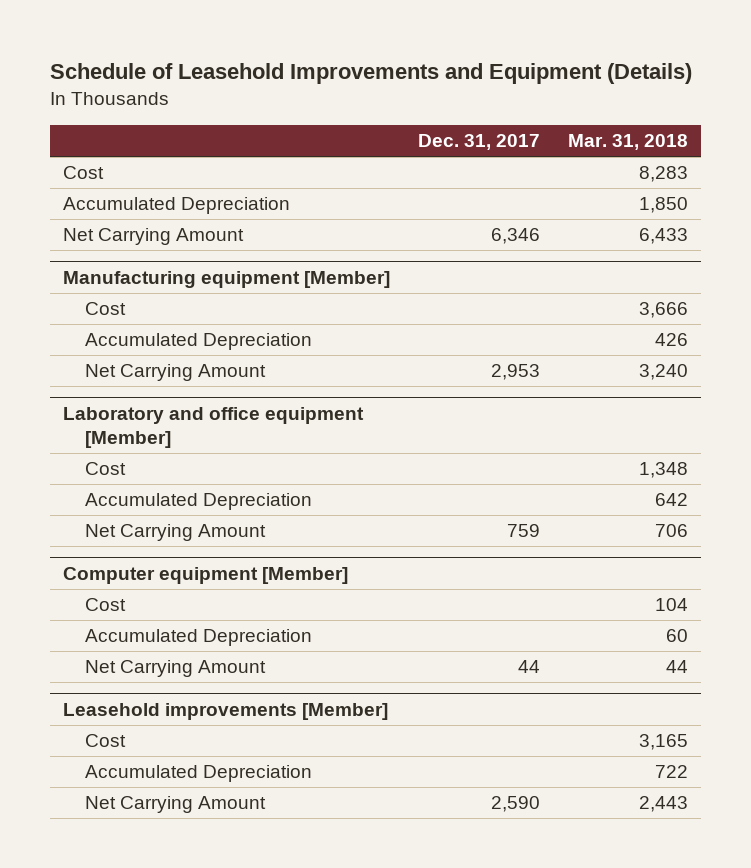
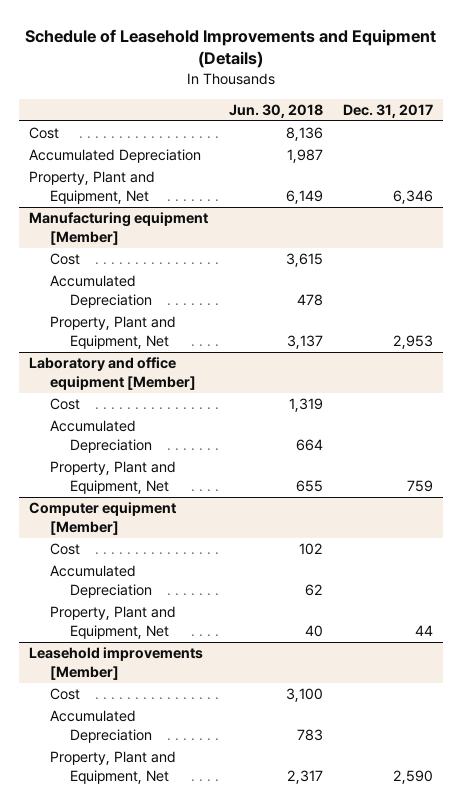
[567,133,688,150] Mar. 31, 2018 -> none
none -> [228,103,323,118] Jun. 30, 2018
[63,228,245,246] Net Carrying Amount -> [29,171,156,204] Property, Plant and Equipment, Net
[85,364,267,382] Net Carrying Amount -> [49,316,176,349] Property, Plant and Equipment, Net
[85,524,267,542] Net Carrying Amount -> [49,461,176,494] Property, Plant and Equipment, Net
[85,660,267,678] Net Carrying Amount -> [49,606,176,639] Property, Plant and Equipment, Net
[85,796,267,814] Net Carrying Amount -> [49,751,176,784] Property, Plant and Equipment, Net

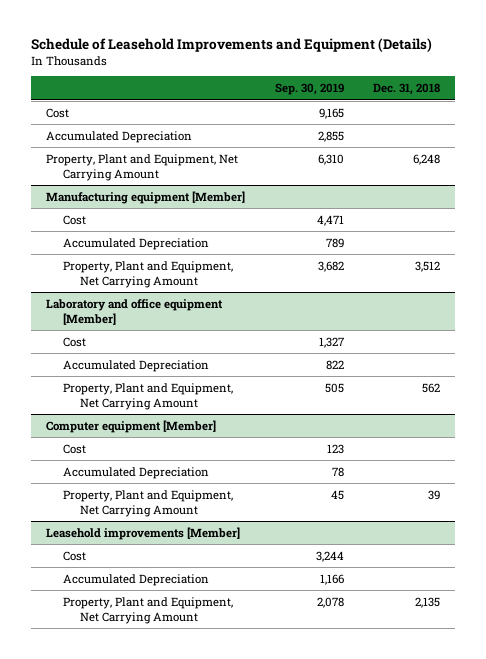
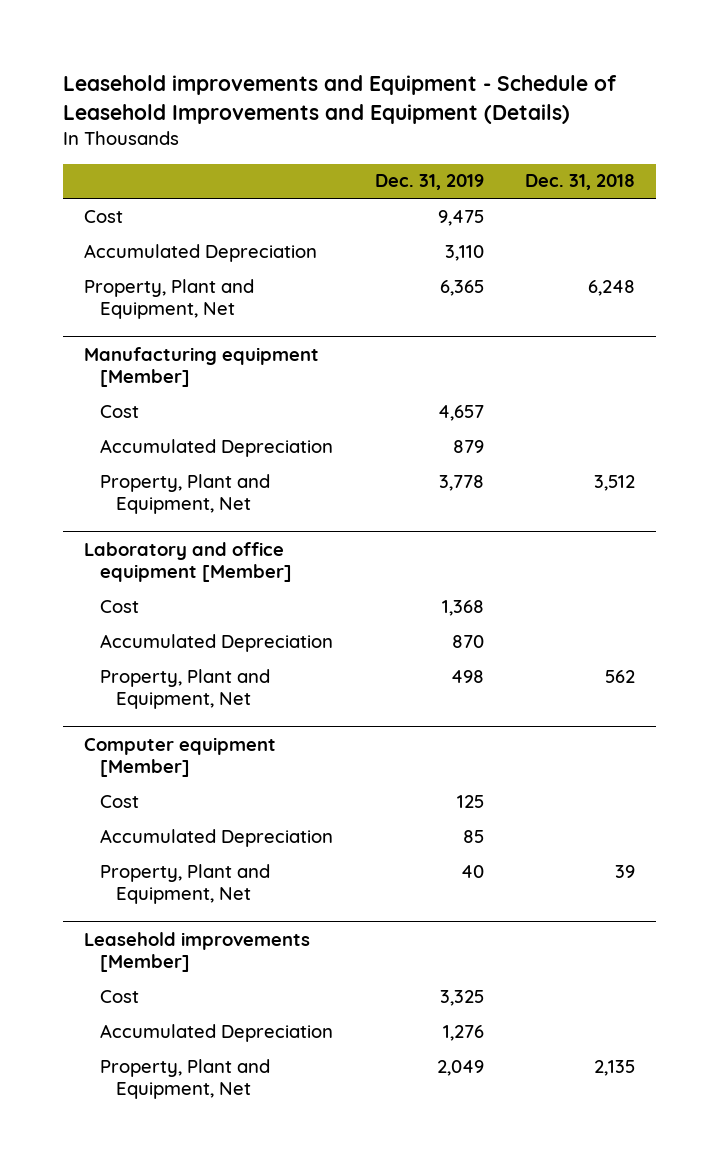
[31,38,433,53] Schedule of Leasehold Improvements and Equipment (Details) -> [62,75,617,125] Leasehold improvements and Equipment - Schedule of Leasehold Improvements and Equipment (Details)
[274,83,344,96] Sep. 30, 2019 -> none
none -> [374,174,484,191] Dec. 31, 2019
[46,153,239,181] Property, Plant and Equipment, Net Carrying Amount -> [83,278,254,319] Property, Plant and Equipment, Net
[63,260,234,288] Property, Plant and Equipment, Net Carrying Amount -> [99,473,270,514] Property, Plant and Equipment, Net
[63,382,234,410] Property, Plant and Equipment, Net Carrying Amount -> [99,668,270,709] Property, Plant and Equipment, Net
[63,489,234,517] Property, Plant and Equipment, Net Carrying Amount -> [99,863,270,904] Property, Plant and Equipment, Net
[63,596,234,624] Property, Plant and Equipment, Net Carrying Amount -> [99,1058,270,1099] Property, Plant and Equipment, Net

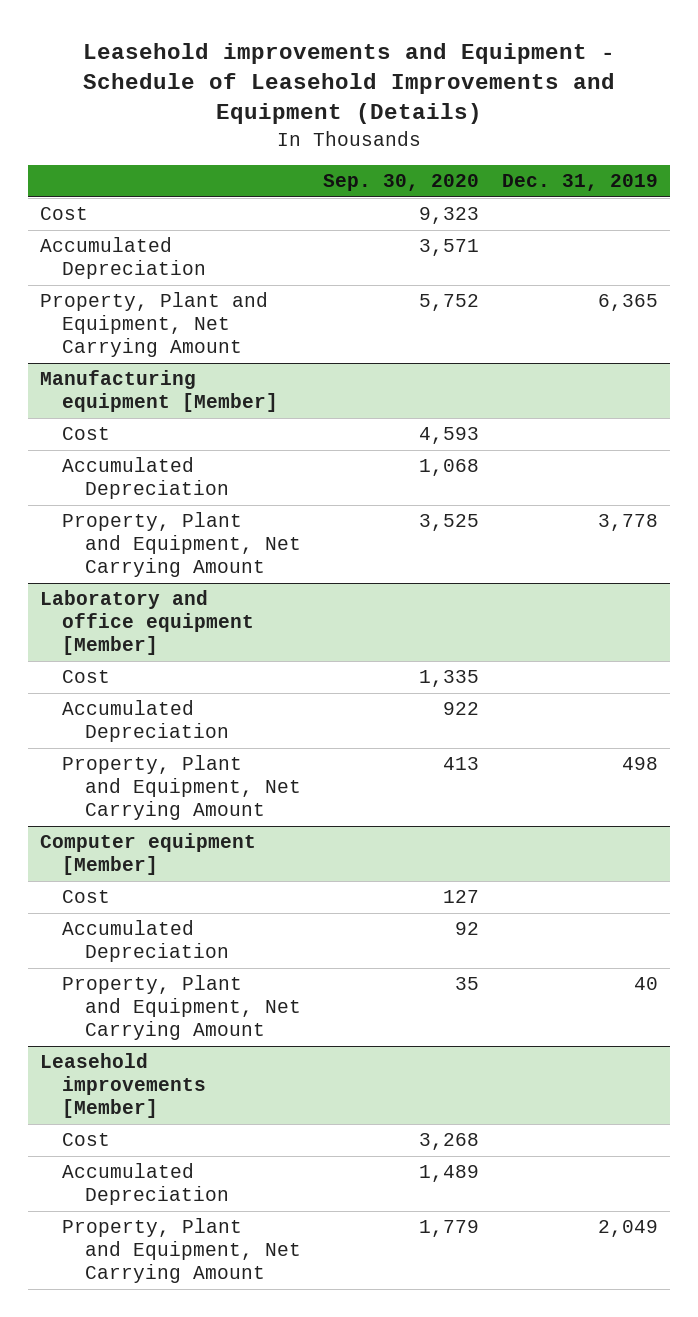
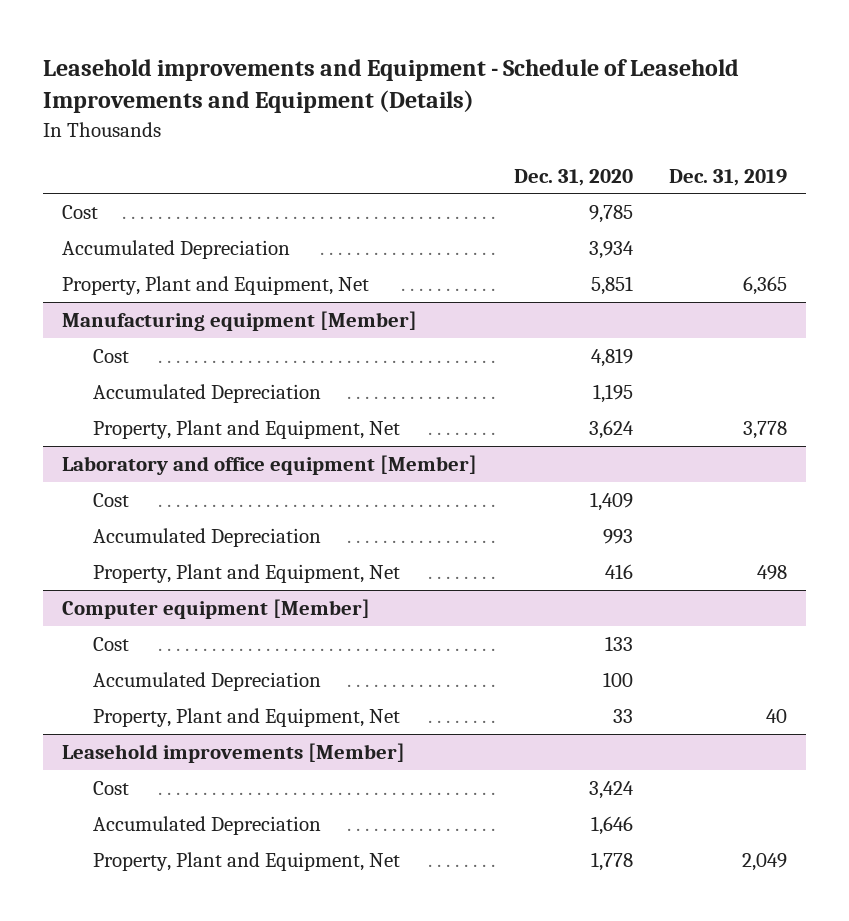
[323,174,480,192] Sep. 30, 2020 -> none
none -> [513,168,633,186] Dec. 31, 2020
[39,292,268,358] Property, Plant and Equipment, Net Carrying Amount -> [61,276,369,296] Property, Plant and Equipment, Net
[62,512,301,578] Property, Plant and Equipment, Net Carrying Amount -> [92,420,400,440] Property, Plant and Equipment, Net
[62,755,301,821] Property, Plant and Equipment, Net Carrying Amount -> [92,564,400,584] Property, Plant and Equipment, Net
[62,975,301,1041] Property, Plant and Equipment, Net Carrying Amount -> [92,708,400,728] Property, Plant and Equipment, Net
[62,1218,301,1284] Property, Plant and Equipment, Net Carrying Amount -> [92,852,400,872] Property, Plant and Equipment, Net

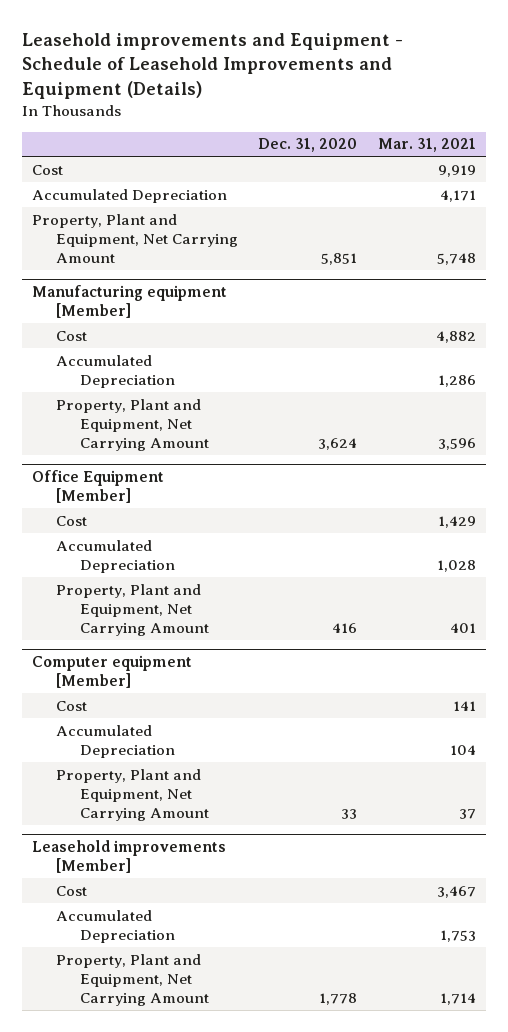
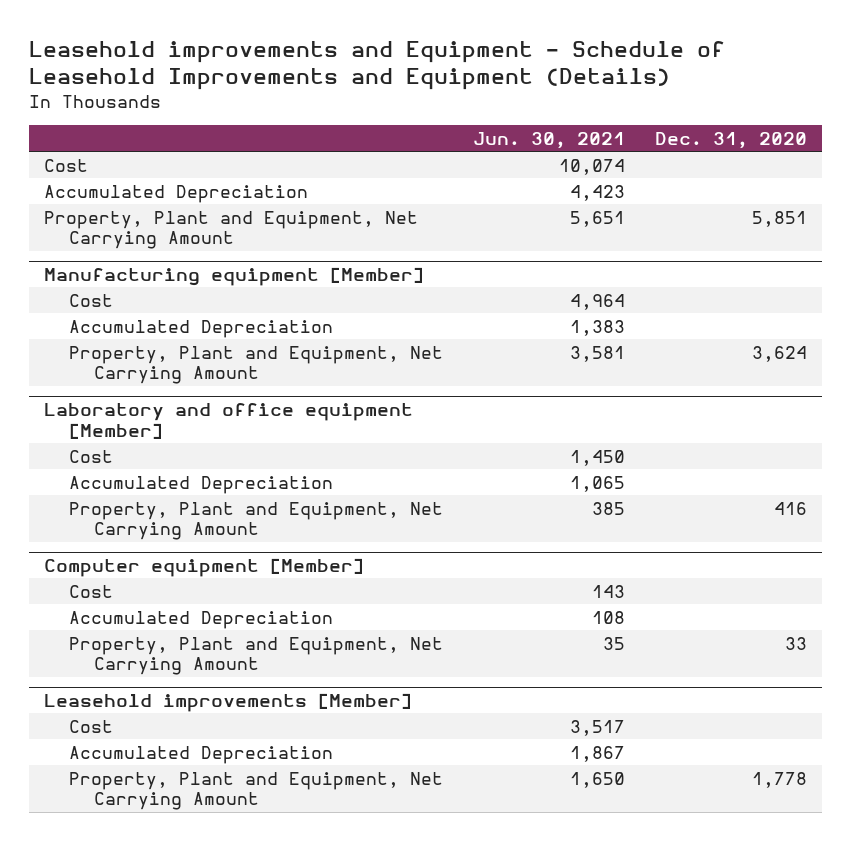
[377,138,476,153] Mar. 31, 2021 -> none
none -> [472,132,625,150] Jun. 30, 2021
[31,470,164,504] Office Equipment [Member] -> [44,403,414,439] Laboratory and office equipment [Member]

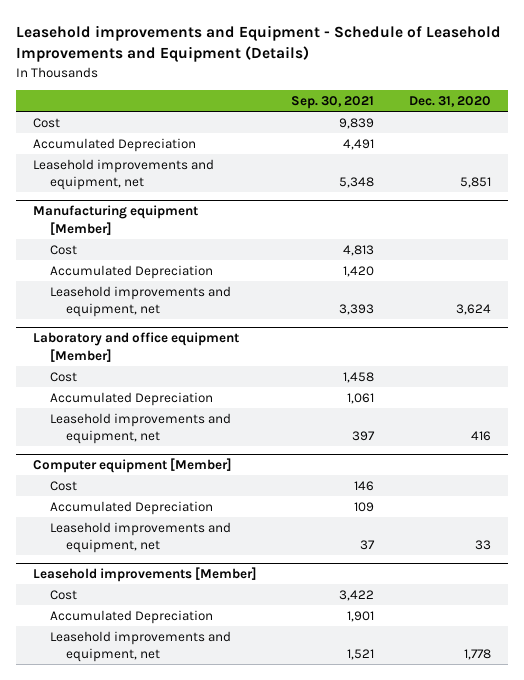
[472,132,625,150] Jun. 30, 2021 -> none
none -> [291,96,375,110] Sep. 30, 2021
[44,210,419,250] Property, Plant and Equipment, Net Carrying Amount -> [33,158,215,190] Leasehold improvements and equipment, net
[68,345,443,385] Property, Plant and Equipment, Net Carrying Amount -> [49,285,231,317] Leasehold improvements and equipment, net
[68,501,443,541] Property, Plant and Equipment, Net Carrying Amount -> [49,412,231,444] Leasehold improvements and equipment, net
[68,636,443,676] Property, Plant and Equipment, Net Carrying Amount -> [49,521,231,553] Leasehold improvements and equipment, net
[68,771,443,811] Property, Plant and Equipment, Net Carrying Amount -> [49,630,231,662] Leasehold improvements and equipment, net

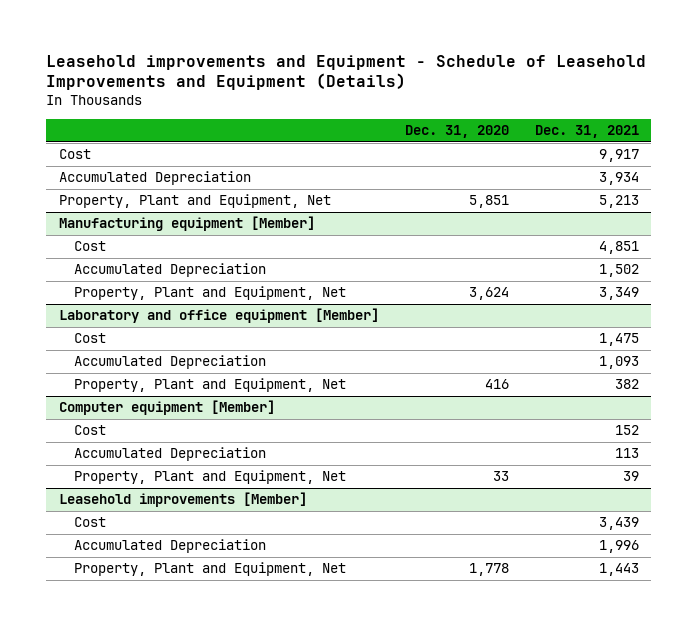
[291,96,375,110] Sep. 30, 2021 -> none
none -> [534,125,639,139] Dec. 31, 2021
[33,158,215,190] Leasehold improvements and equipment, net -> [58,194,331,209] Property, Plant and Equipment, Net
[49,285,231,317] Leasehold improvements and equipment, net -> [73,286,346,301] Property, Plant and Equipment, Net
[49,412,231,444] Leasehold improvements and equipment, net -> [73,378,346,393] Property, Plant and Equipment, Net
[49,521,231,553] Leasehold improvements and equipment, net -> [73,470,346,485] Property, Plant and Equipment, Net
[49,630,231,662] Leasehold improvements and equipment, net -> [73,562,346,577] Property, Plant and Equipment, Net

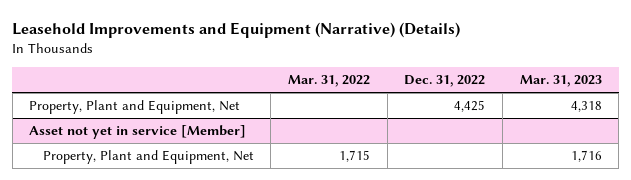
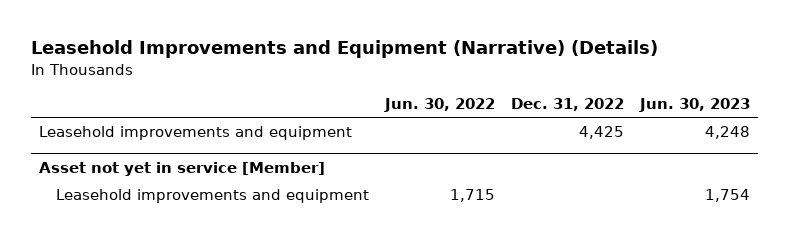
[288,75,371,88] Mar. 31, 2022 -> none
[519,75,602,88] Mar. 31, 2023 -> none
none -> [384,97,496,112] Jun. 30, 2022
none -> [638,97,750,112] Jun. 30, 2023
[29,100,241,115] Property, Plant and Equipment, Net -> [38,126,352,141] Leasehold improvements and equipment
[42,150,254,165] Property, Plant and Equipment, Net -> [56,189,370,204] Leasehold improvements and equipment

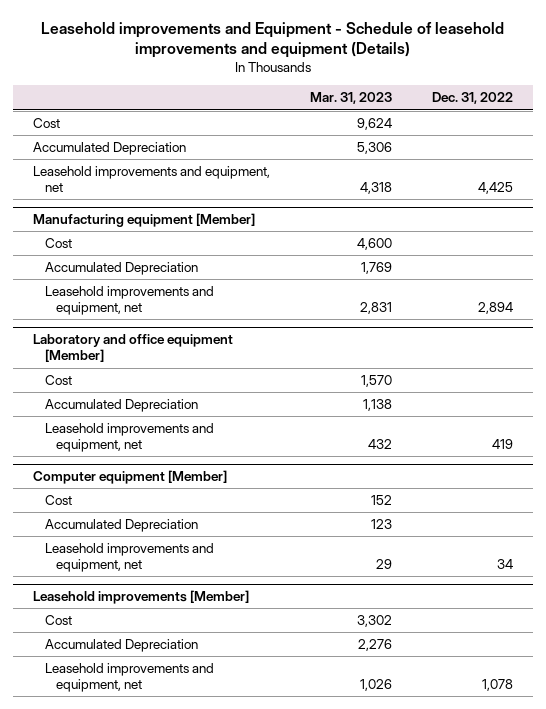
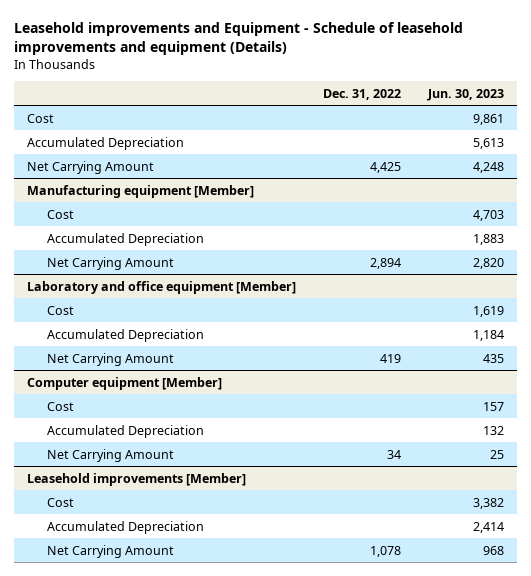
[309,92,392,105] Mar. 31, 2023 -> none
none -> [426,88,504,101] Jun. 30, 2023
[32,165,270,193] Leasehold improvements and equipment, net -> [27,160,155,174] Net Carrying Amount
[44,285,214,316] Leasehold improvements and equipment, net -> [46,256,174,270] Net Carrying Amount
[44,422,214,453] Leasehold improvements and equipment, net -> [46,352,174,366] Net Carrying Amount
[44,542,214,573] Leasehold improvements and equipment, net -> [46,448,174,462] Net Carrying Amount
[44,662,214,693] Leasehold improvements and equipment, net -> [46,544,174,558] Net Carrying Amount

